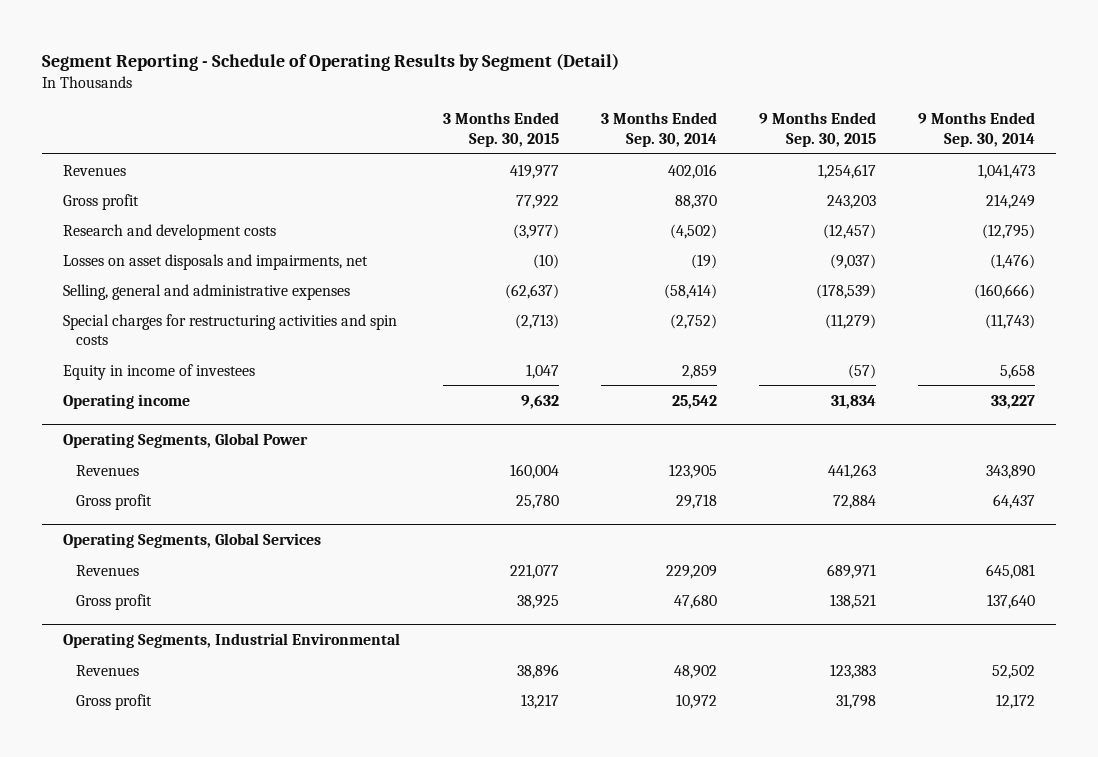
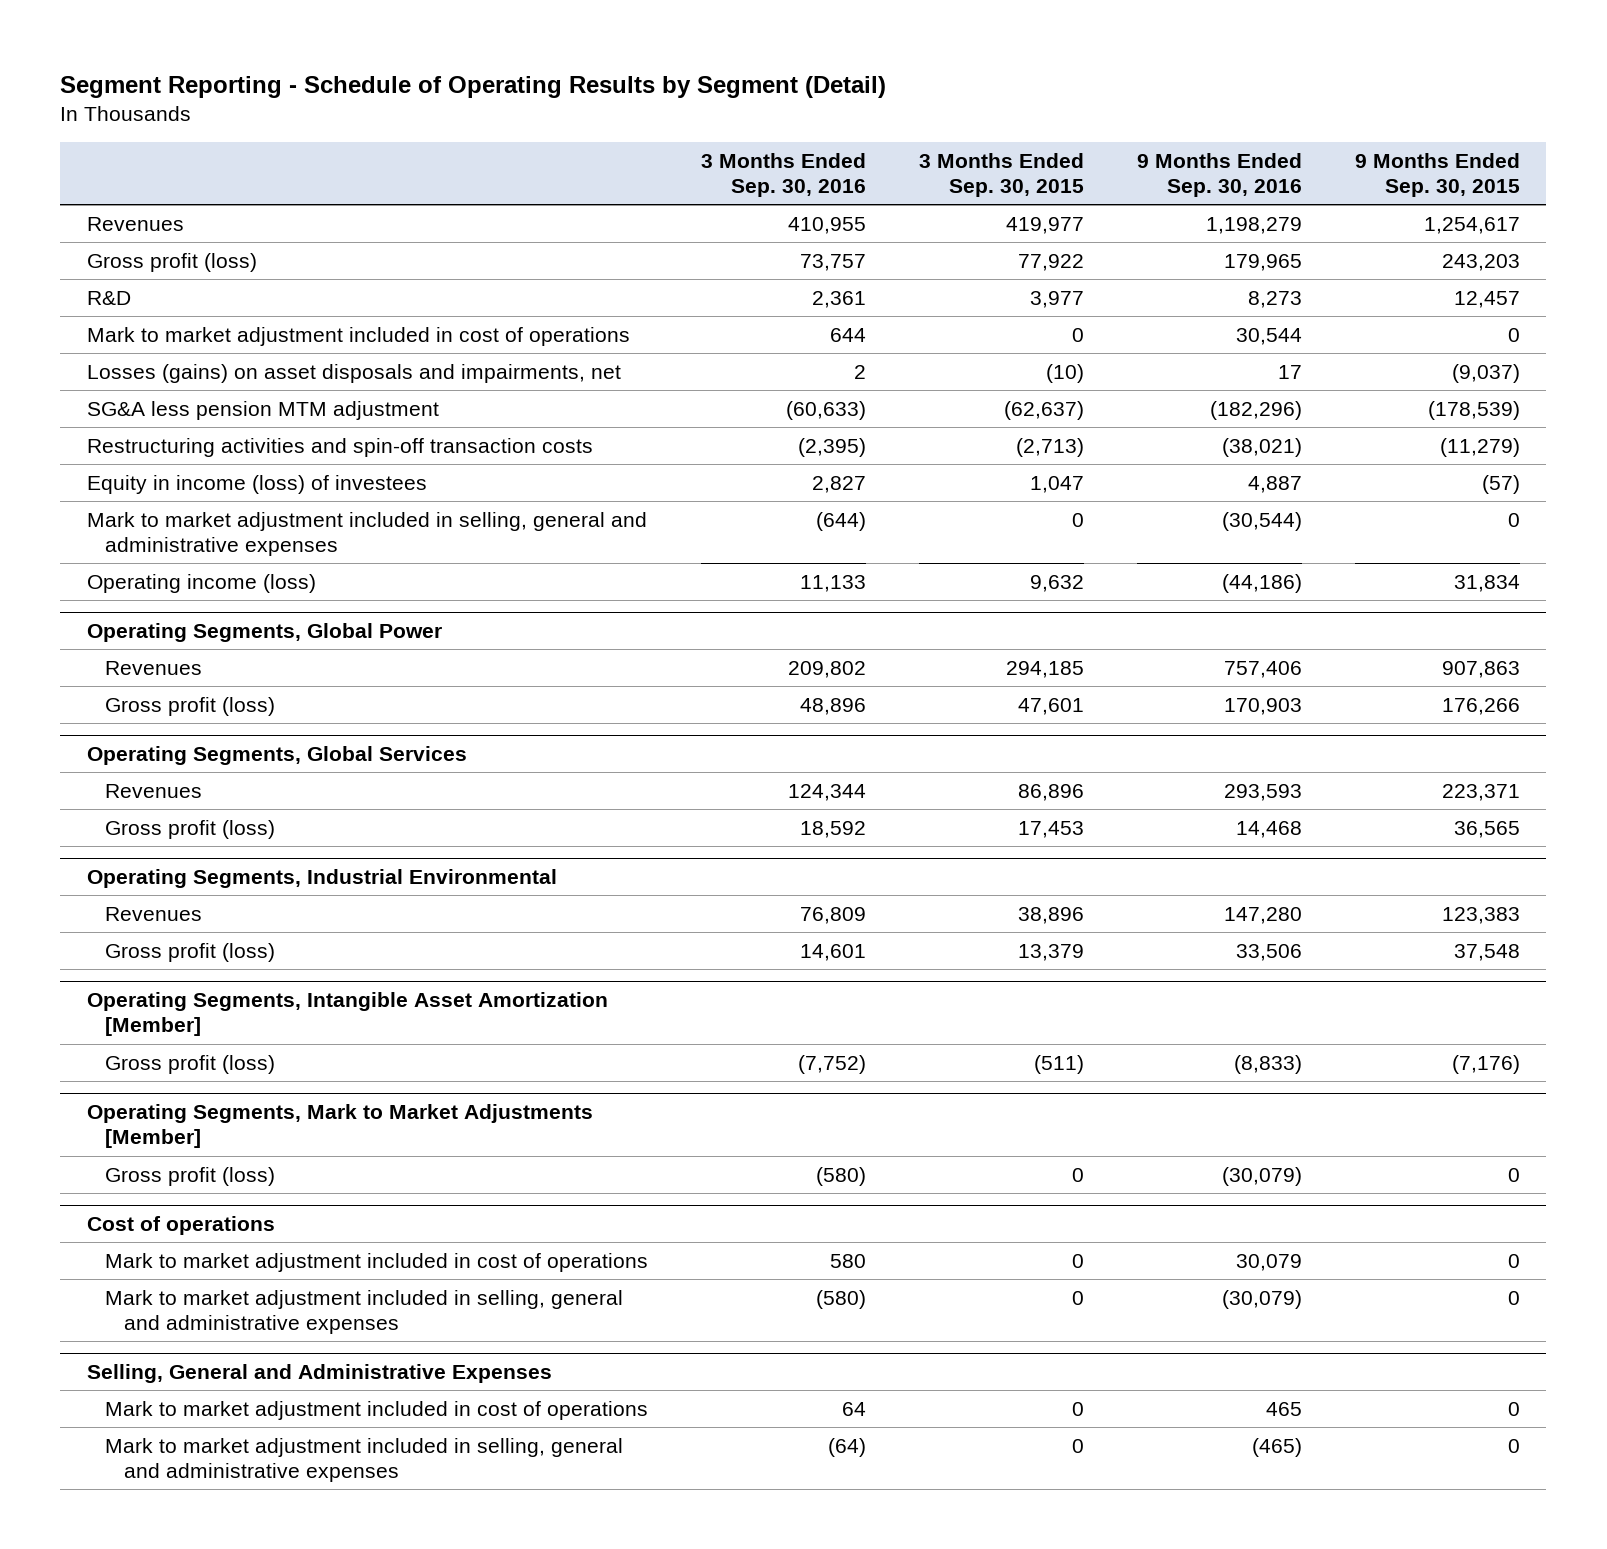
[600,111,717,147] 3 Months Ended Sep. 30, 2014 -> none
[917,111,1035,147] 9 Months Ended Sep. 30, 2014 -> none
none -> [701,153,867,198] 3 Months Ended Sep. 30, 2016
none -> [1137,153,1303,198] 9 Months Ended Sep. 30, 2016
[63,223,277,240] Research and development costs -> none
[63,193,140,210] Gross profit -> [86,252,257,272] Gross profit (loss)
none -> [86,290,131,305] R&D
none -> [86,326,630,346] Mark to market adjustment included in cost of operations
[63,253,369,270] Losses on asset disposals and impairments, net -> [86,363,621,383] Losses (gains) on asset disposals and impairments, net
[63,283,351,300] Selling, general and administrative expenses -> [86,400,439,420] SG&A less pension MTM adjustment
[63,313,398,346] Special charges for restructuring activities and spin costs -> [86,437,593,457] Restructuring activities and spin-off transaction costs
[63,363,256,380] Equity in income of investees -> [86,474,427,494] Equity in income (loss) of investees
none -> [86,511,647,556] Mark to market adjustment included in selling, general and administrative expenses
[63,393,191,409] Operating income -> [86,573,316,593] Operating income (loss)
[509,463,559,479] 160,004 -> [1006,660,1085,678] 294,185
[827,463,876,479] 441,263 -> [1441,660,1520,678] 907,863
[76,493,153,510] Gross profit -> [105,696,276,716] Gross profit (loss)
[515,494,559,509] 25,780 -> [1018,697,1085,715] 47,601
[832,494,876,509] 72,884 -> [1441,697,1520,715] 176,266
[509,563,559,579] 221,077 -> [1018,783,1085,801] 86,896
[826,563,876,579] 689,971 -> [1441,783,1520,801] 223,371
[76,593,153,610] Gross profit -> [105,819,276,839] Gross profit (loss)
[516,594,559,609] 38,925 -> [1018,820,1085,838] 17,453
[829,593,876,609] 138,521 -> [1453,820,1520,838] 36,565
[76,693,153,710] Gross profit -> [105,942,276,962] Gross profit (loss)
[520,693,559,709] 13,217 -> [1018,943,1085,961] 13,379
[835,693,876,709] 31,798 -> [1453,943,1520,961] 37,548
none -> [86,992,608,1037] Operating Segments, Intangible Asset Amortization [Member]
none -> [105,1054,276,1074] Gross profit (loss)
none -> [86,1104,593,1149] Operating Segments, Mark to Market Adjustments [Member]
none -> [105,1166,276,1186] Gross profit (loss)
none -> [86,1216,275,1236] Cost of operations
none -> [105,1252,649,1272] Mark to market adjustment included in cost of operations
none -> [105,1289,624,1334] Mark to market adjustment included in selling, general and administrative expenses
none -> [86,1364,552,1384] Selling, General and Administrative Expenses
none -> [105,1400,649,1420] Mark to market adjustment included in cost of operations
none -> [105,1437,624,1482] Mark to market adjustment included in selling, general and administrative expenses

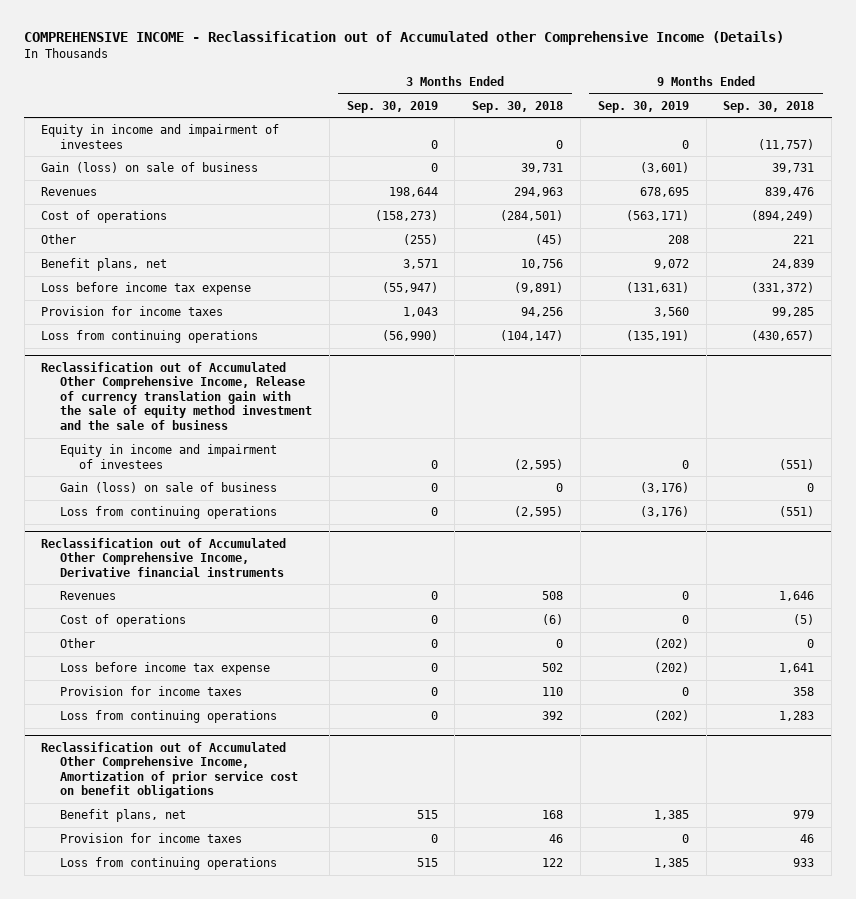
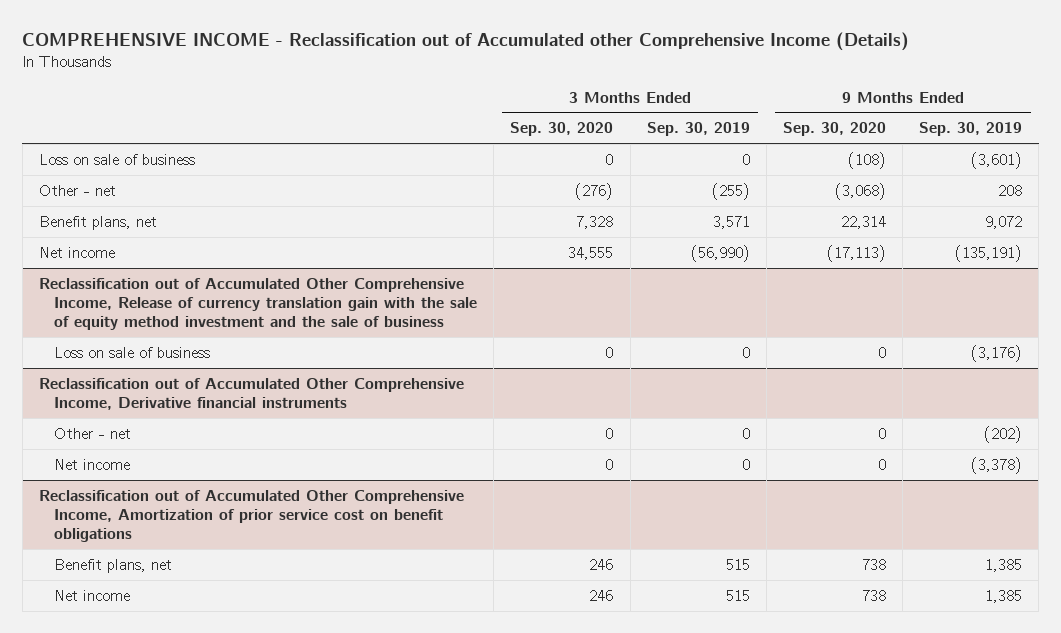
[472,100,564,113] Sep. 30, 2018 -> none
[723,100,815,113] Sep. 30, 2018 -> none
none -> [510,122,614,137] Sep. 30, 2020
none -> [782,122,886,137] Sep. 30, 2020
[41,124,280,149] Equity in income and impairment of investees -> none
[41,187,98,197] Revenues -> none
[41,210,168,224] Cost of operations -> none
[41,162,259,174] Gain (loss) on sale of business -> [38,153,195,165] Loss on sale of business
[41,234,77,245] Other -> [38,184,116,196] Other - net
[41,282,252,296] Loss before income tax expense -> none
[41,306,224,317] Provision for income taxes -> none
[41,330,259,344] Loss from continuing operations -> [38,246,115,258] Net income
[60,444,278,469] Equity in income and impairment of investees -> none
[60,506,278,520] Loss from continuing operations -> none
[60,482,278,494] Gain (loss) on sale of business -> [54,346,211,358] Loss on sale of business
[60,591,117,601] Revenues -> none
[60,614,187,628] Cost of operations -> none
[60,662,271,676] Loss before income tax expense -> none
[60,686,243,697] Provision for income taxes -> none
[60,710,278,724] Loss from continuing operations -> none
[60,638,96,649] Other -> [54,427,132,439] Other - net
none -> [54,458,131,470] Net income
[60,833,243,844] Provision for income taxes -> none
[60,857,278,871] Loss from continuing operations -> [54,589,131,601] Net income

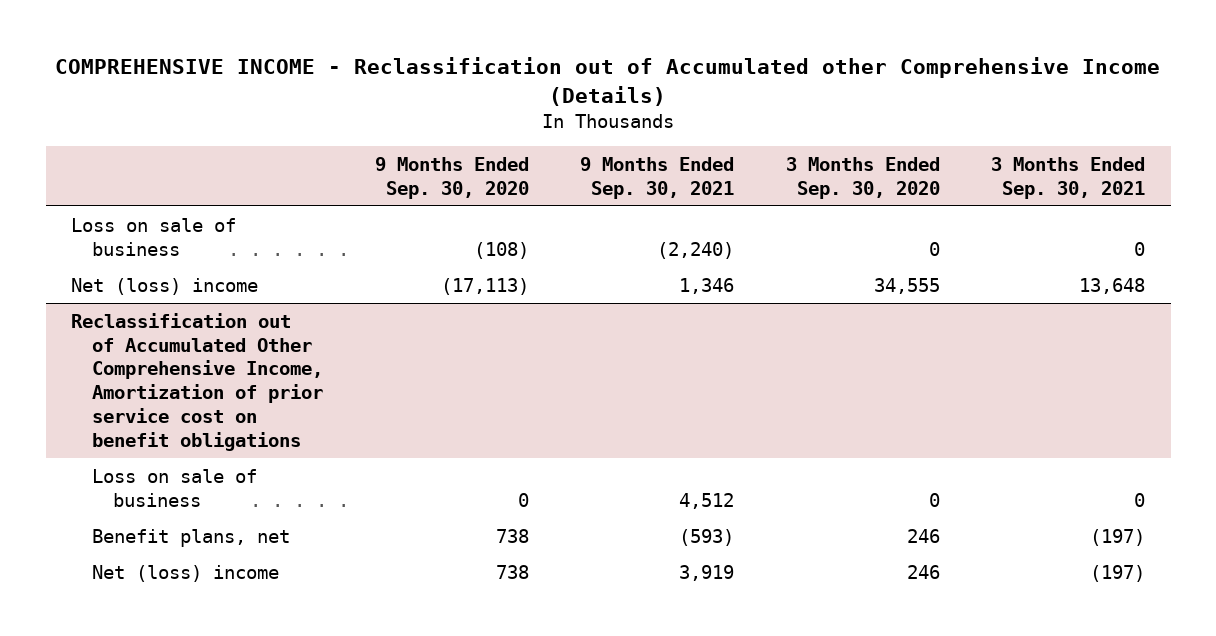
[646,122,750,137] Sep. 30, 2019 -> none
[919,122,1023,137] Sep. 30, 2019 -> none
none -> [580,156,735,199] 9 Months Ended Sep. 30, 2021
none -> [991,156,1146,199] 3 Months Ended Sep. 30, 2021
[38,184,116,196] Other - net -> none
[38,215,157,230] Benefit plans, net -> none
[38,277,478,331] Reclassification out of Accumulated Other Comprehensive Income, Release of currency translation gain with the sale of equity method investment and the sale of business -> none
[54,346,211,358] Loss on sale of business -> none
[38,377,464,410] Reclassification out of Accumulated Other Comprehensive Income, Derivative financial instruments -> none
[54,427,132,439] Other - net -> none
[54,458,131,470] Net income -> none
[38,246,115,258] Net income -> [71,277,259,295] Net (loss) income
none -> [92,468,258,507] Loss on sale of business
[54,589,131,601] Net income -> [92,564,280,582] Net (loss) income

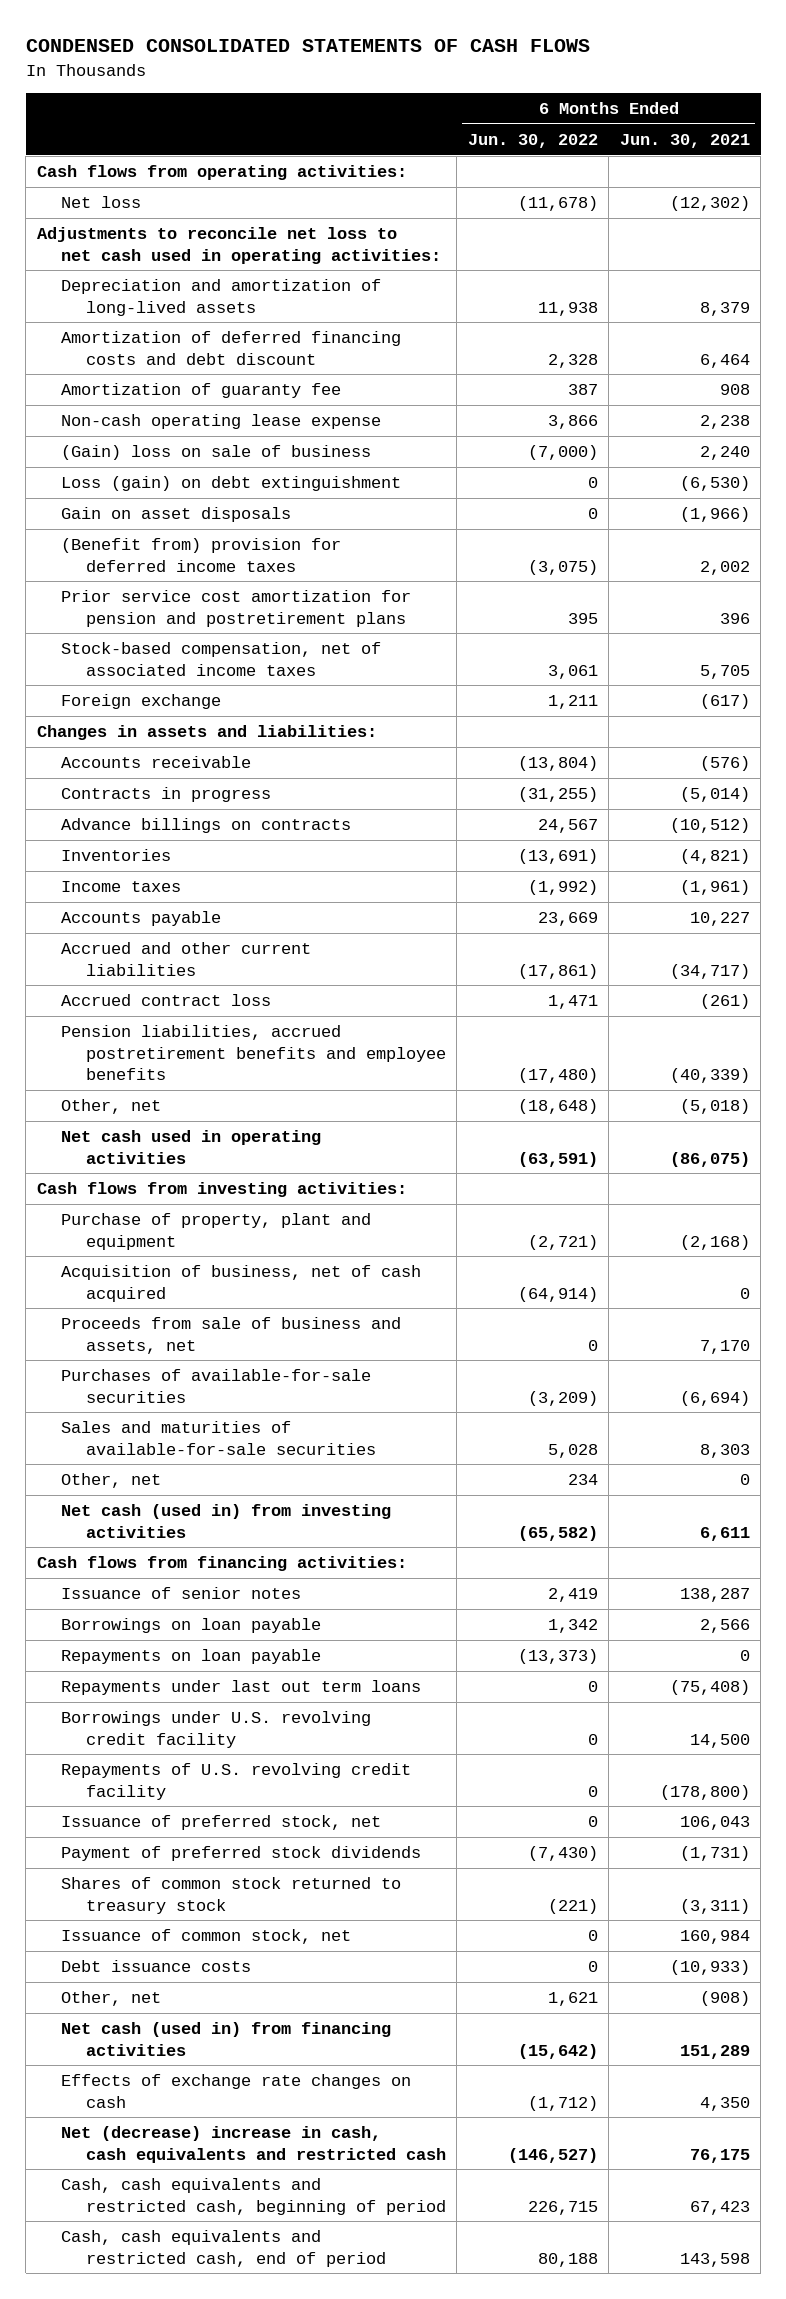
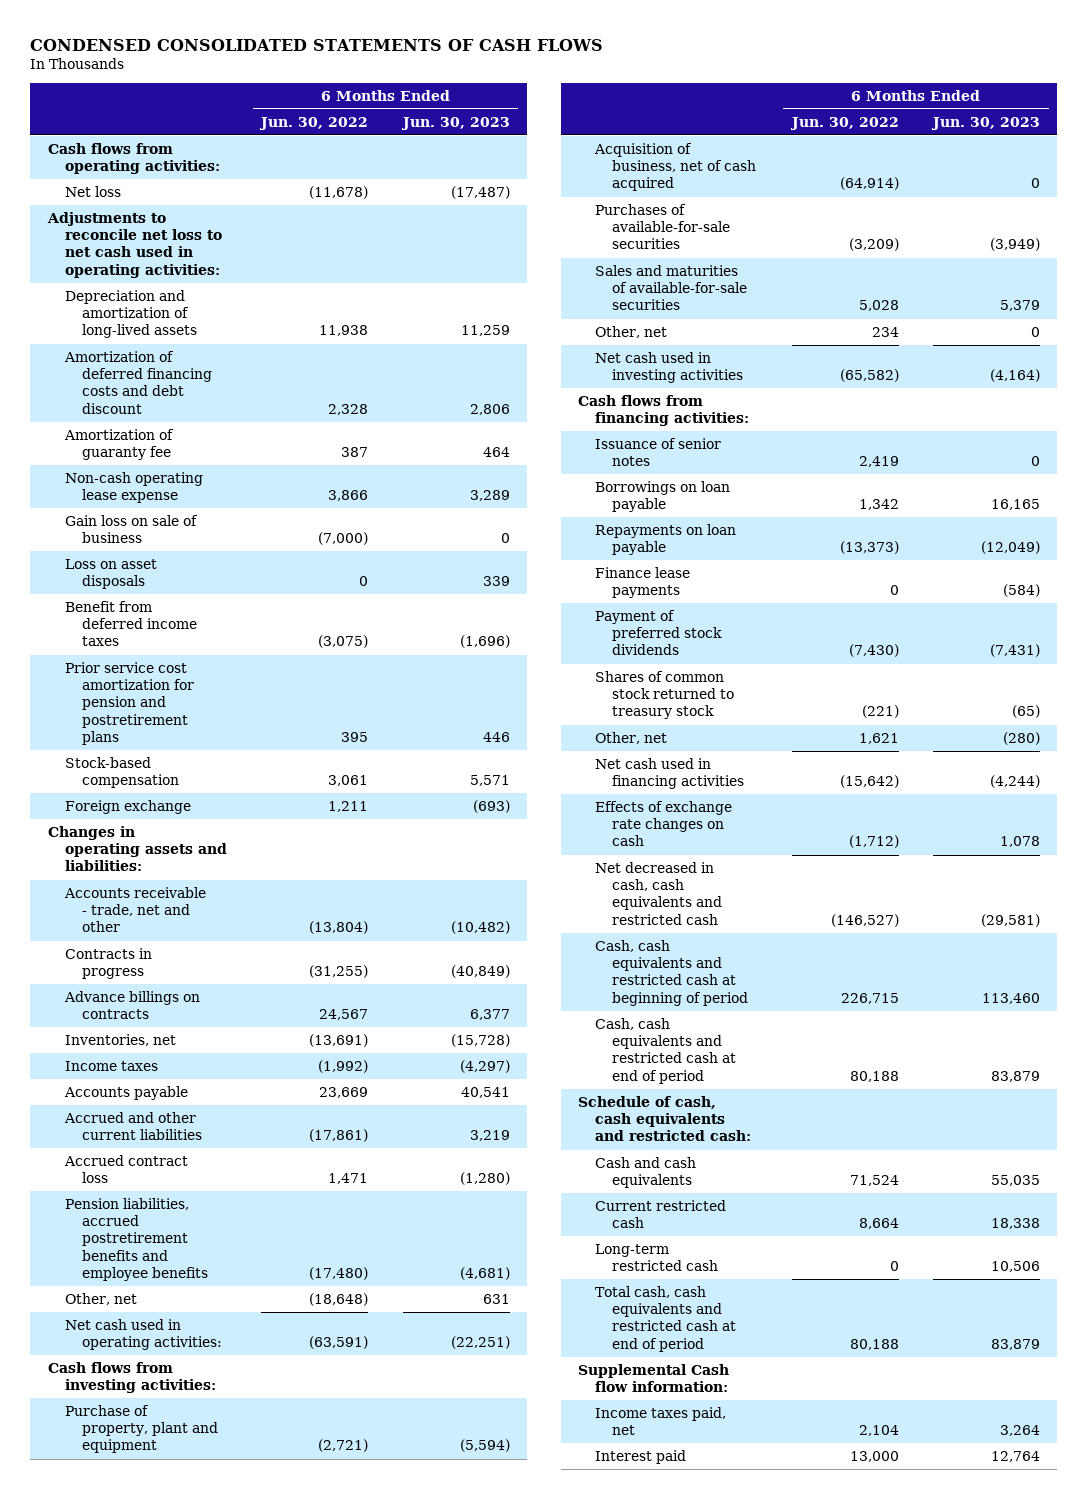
[619,134,750,149] Jun. 30, 2021 -> none
none -> [400,116,510,130] Jun. 30, 2023
[61,476,402,492] Loss (gain) on debt extinguishment -> none
[61,445,372,461] (Gain) loss on sale of business -> [64,514,198,544] Gain loss on sale of business
[61,507,292,523] Gain on asset disposals -> [64,558,157,590] Loss on asset disposals
[61,538,342,572] (Benefit from) provision for deferred income taxes -> [64,600,198,647] Benefit from deferred income taxes
[61,642,382,676] Stock-based compensation, net of associated income taxes -> [64,756,180,789] Stock-based compensation
[36,725,377,741] Changes in assets and liabilities: -> [47,825,227,872] Changes in operating assets and liabilities:
[61,756,252,769] Accounts receivable -> [63,886,206,933] Accounts receivable - trade, net and other
[61,849,172,862] Inventories -> [64,1033,176,1046] Inventories, net
[61,1130,322,1164] Net cash used in operating activities -> [64,1318,223,1351] Net cash used in operating activities:
[61,1317,402,1354] Proceeds from sale of business and assets, net -> none
[61,1504,392,1538] Net cash (used in) from investing activities -> [595,351,744,384] Net cash used in investing activities
[61,1680,422,1696] Repayments under last out term loans -> none
[61,1711,372,1748] Borrowings under U.S. revolving credit facility -> none
[61,1763,412,1800] Repayments of U.S. revolving credit facility -> none
[61,1815,382,1831] Issuance of preferred stock, net -> none
none -> [595,566,691,599] Finance lease payments
[61,1929,352,1945] Issuance of common stock, net -> none
[61,1960,252,1973] Debt issuance costs -> none
[61,2022,392,2056] Net cash (used in) from financing activities -> [595,757,745,790] Net cash used in financing activities
[61,2126,446,2163] Net (decrease) increase in cash, cash equivalents and restricted cash -> [595,861,723,925] Net decreased in cash, cash equivalents and restricted cash
[61,2178,446,2215] Cash, cash equivalents and restricted cash, beginning of period -> [595,939,749,1006] Cash, cash equivalents and restricted cash at beginning of period
[61,2230,386,2267] Cash, cash equivalents and restricted cash, end of period -> [595,1017,737,1084] Cash, cash equivalents and restricted cash at end of period
none -> [577,1095,752,1142] Schedule of cash, cash equivalents and restricted cash:
none -> [595,1156,697,1189] Cash and cash equivalents
none -> [595,1199,727,1229] Current restricted cash
none -> [595,1243,719,1272] Long-term restricted cash
none -> [595,1285,737,1352] Total cash, cash equivalents and restricted cash at end of period
none -> [577,1363,729,1393] Supplemental Cash flow information:
none -> [595,1406,727,1436] Income taxes paid, net
none -> [595,1449,687,1464] Interest paid

